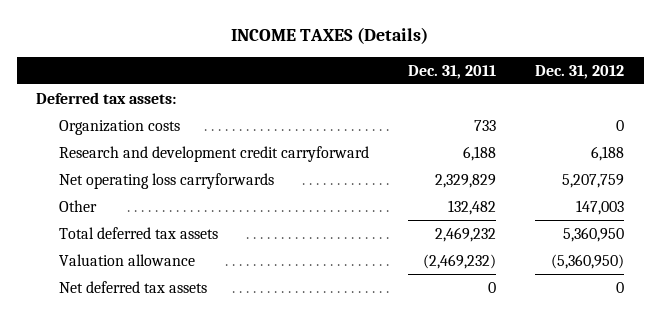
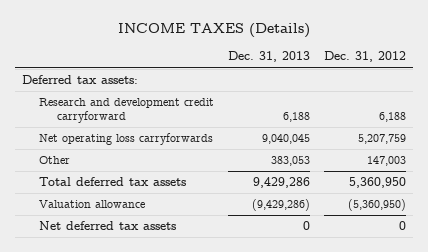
[408,64,497,79] Dec. 31, 2011 -> none
none -> [228,51,311,63] Dec. 31, 2013
[59,119,181,135] Organization costs -> none

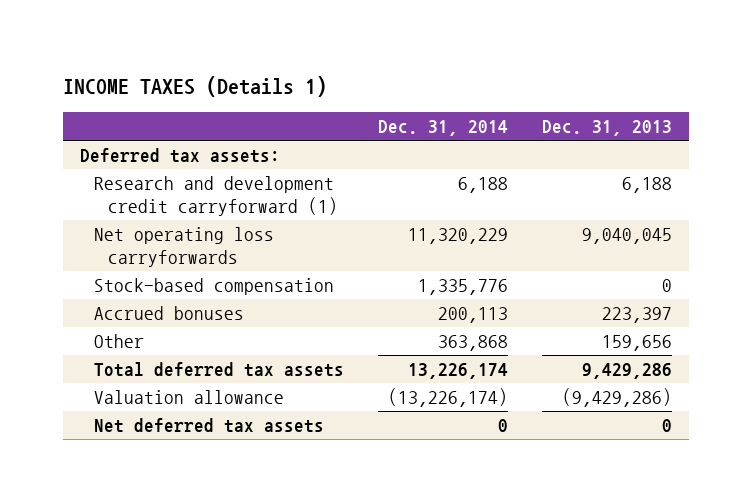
[118,23,311,39] INCOME TAXES (Details) -> [63,75,328,97] INCOME TAXES (Details 1)
[324,51,407,63] Dec. 31, 2012 -> none
none -> [378,120,509,137] Dec. 31, 2014
[39,98,215,124] Research and development credit carryforward -> [94,176,339,216] Research and development credit carryforward (1)
none -> [94,278,335,296] Stock-based compensation
none -> [94,306,245,321] Accrued bonuses
[271,156,311,167] 383,053 -> [602,335,673,352] 159,656

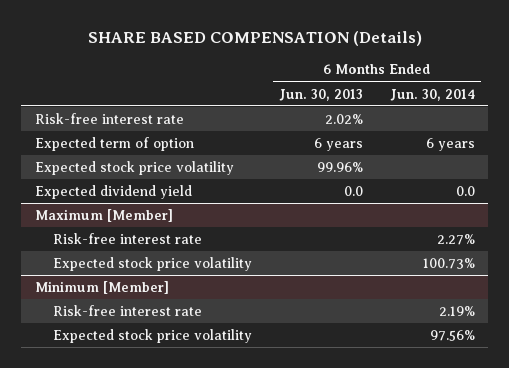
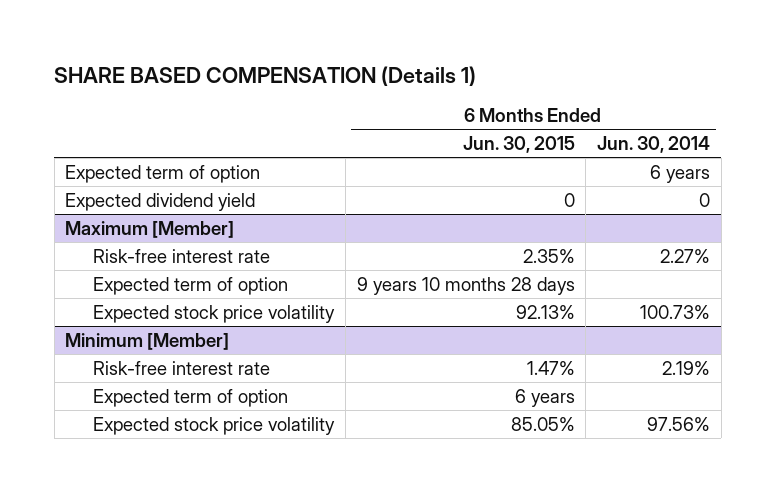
[87,31,422,47] SHARE BASED COMPENSATION (Details) -> [54,66,477,87] SHARE BASED COMPENSATION (Details 1)
[278,88,363,101] Jun. 30, 2013 -> none
none -> [462,136,575,154] Jun. 30, 2015
[34,113,184,125] Risk-free interest rate -> none
[34,161,234,176] Expected stock price volatility -> none
[455,186,475,197] 0.0 -> [699,192,711,207] 0
none -> [93,276,289,295] Expected term of option
none -> [93,388,289,407] Expected term of option

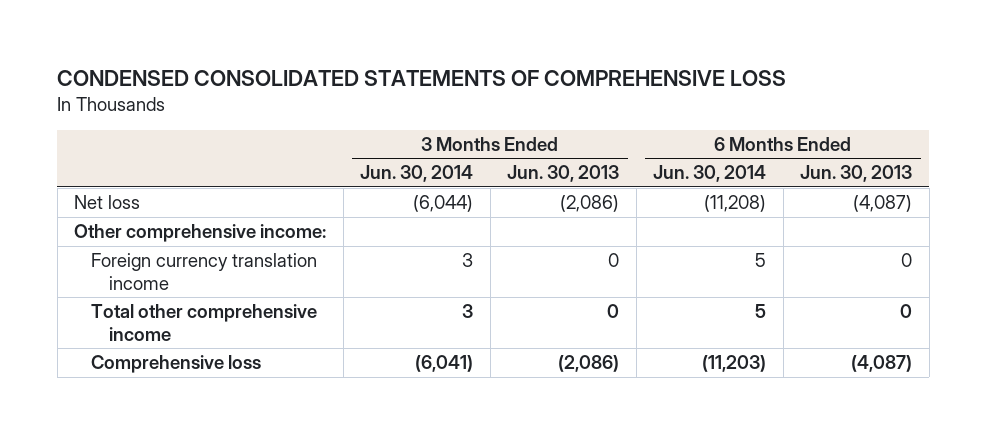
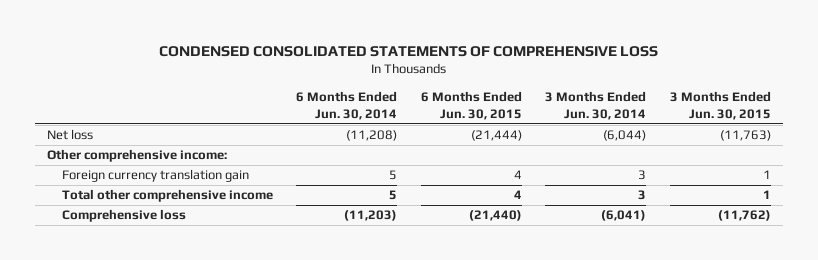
[507,165,620,183] Jun. 30, 2013 -> none
[800,165,913,183] Jun. 30, 2013 -> none
none -> [420,91,522,121] 6 Months Ended Jun. 30, 2015
none -> [669,91,771,121] 3 Months Ended Jun. 30, 2015
[91,253,318,290] Foreign currency translation income -> [61,169,249,183] Foreign currency translation gain

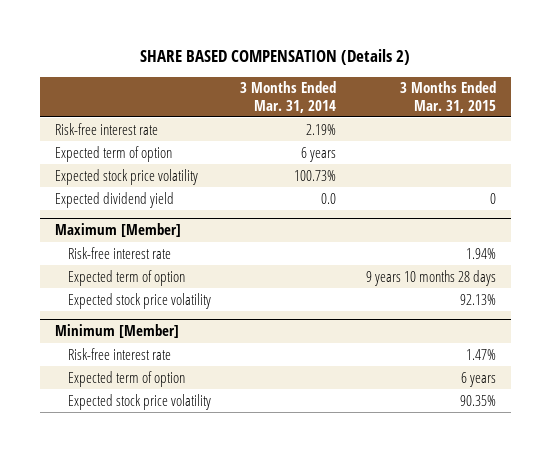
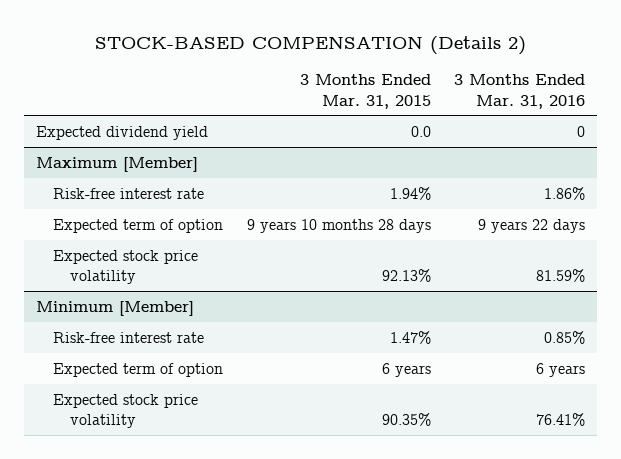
[140,49,411,66] SHARE BASED COMPENSATION (Details 2) -> [94,35,526,55] STOCK-BASED COMPENSATION (Details 2)
[240,81,337,113] 3 Months Ended Mar. 31, 2014 -> none
none -> [454,74,586,109] 3 Months Ended Mar. 31, 2016
[54,122,158,135] Risk-free interest rate -> none
[54,145,172,162] Expected term of option -> none
[54,168,198,185] Expected stock price volatility -> none
[489,192,496,204] 0 -> [410,125,431,137] 0.0

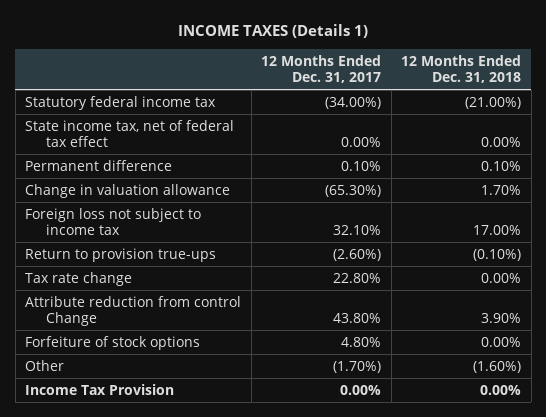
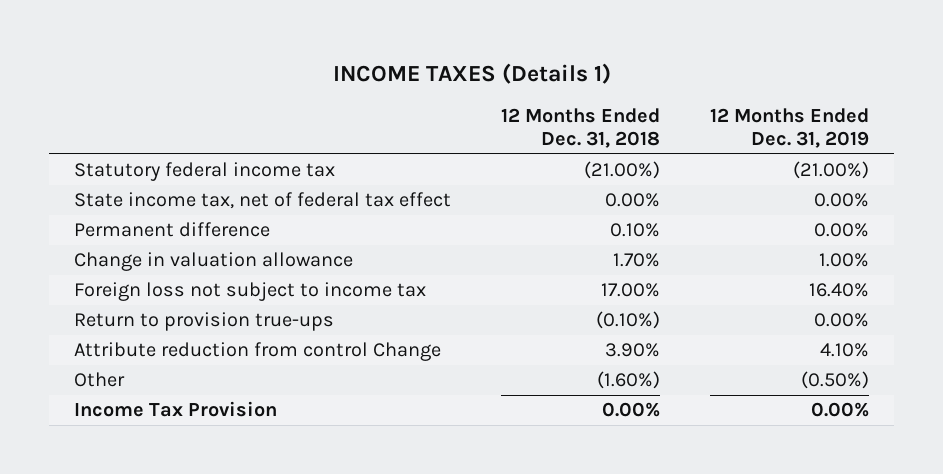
[261,54,382,84] 12 Months Ended Dec. 31, 2017 -> none
none -> [709,108,869,149] 12 Months Ended Dec. 31, 2019
[25,271,133,286] Tax rate change -> none
[25,335,201,350] Forfeiture of stock options -> none

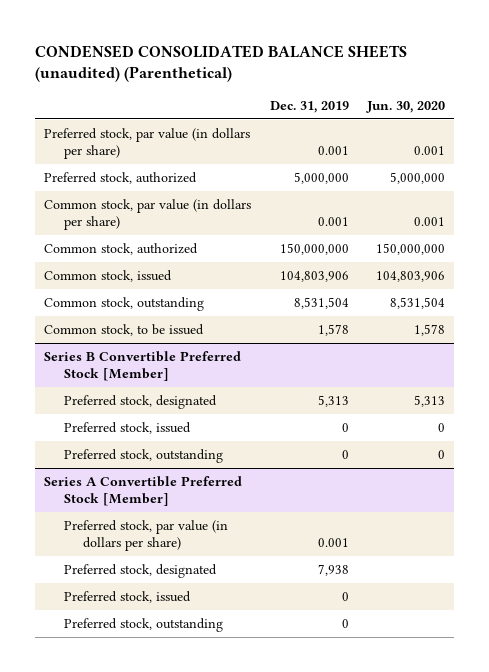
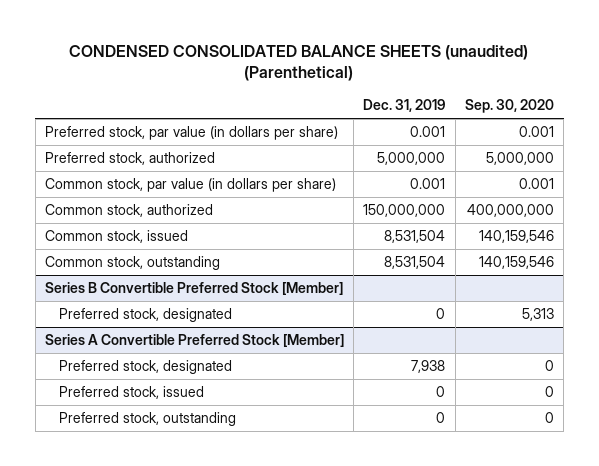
[365,100,445,113] Jun. 30, 2020 -> none
none -> [464,99,554,114] Sep. 30, 2020
[279,270,349,282] 104,803,906 -> [384,230,446,244] 8,531,504
[44,323,205,336] Common stock, to be issued -> none
[63,421,191,434] Preferred stock, issued -> none
[63,448,223,463] Preferred stock, outstanding -> none
[317,394,349,407] 5,313 -> [436,308,446,320] 0
[63,519,228,552] Preferred stock, par value (in dollars per share) -> none

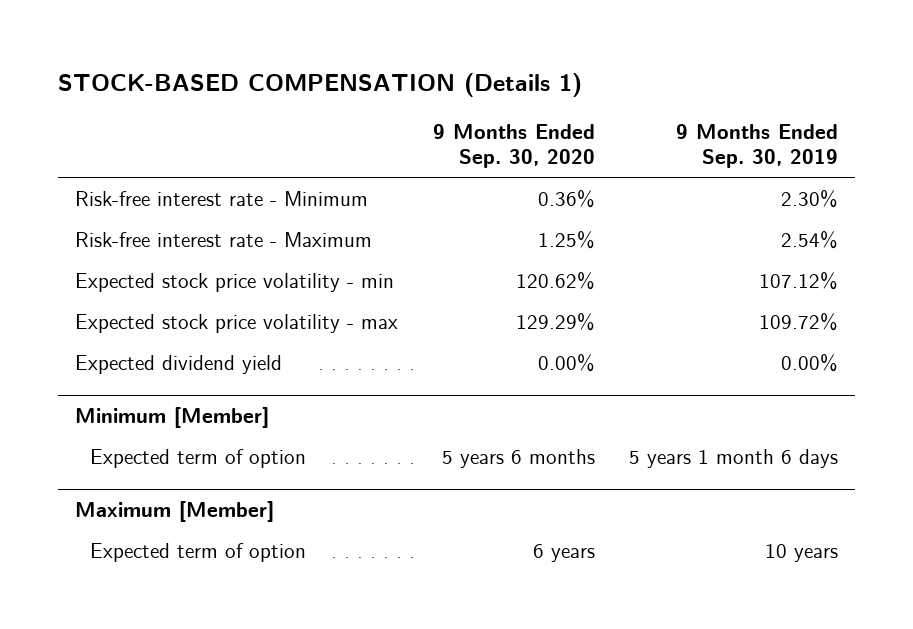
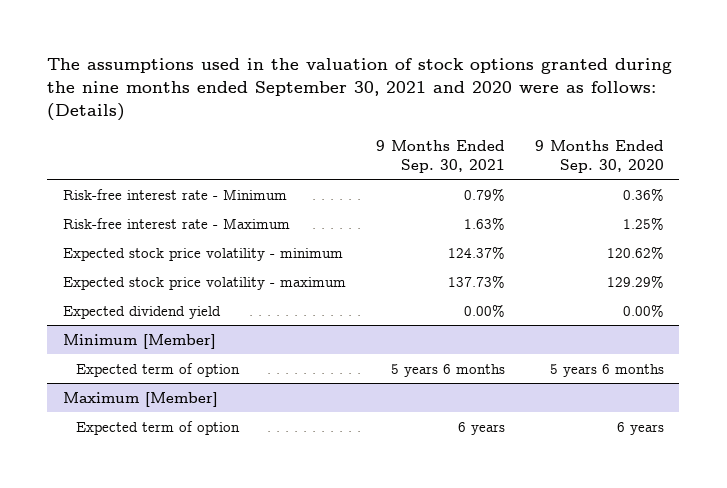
[57,72,582,97] STOCK-BASED COMPENSATION (Details 1) -> [47,58,673,122] The assumptions used in the valuation of stock options granted during the nine months ended September 30, 2021 and 2020 were as follows: (Details)
[676,124,839,168] 9 Months Ended Sep. 30, 2019 -> none
none -> [375,139,505,173] 9 Months Ended Sep. 30, 2021
[75,272,395,292] Expected stock price volatility - min -> [62,247,343,261] Expected stock price volatility - minimum
[75,313,399,333] Expected stock price volatility - max -> [62,276,346,290] Expected stock price volatility - maximum

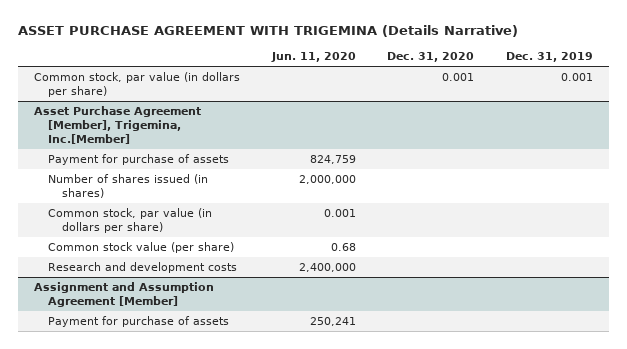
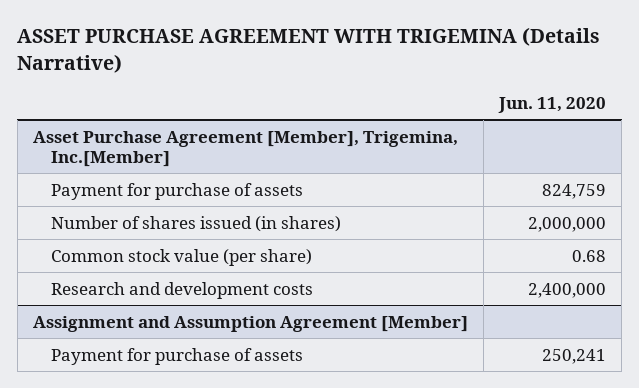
[387,52,475,63] Dec. 31, 2020 -> none
[506,52,594,63] Dec. 31, 2019 -> none
[33,72,240,97] Common stock, par value (in dollars per share) -> none
[47,208,212,233] Common stock, par value (in dollars per share) -> none

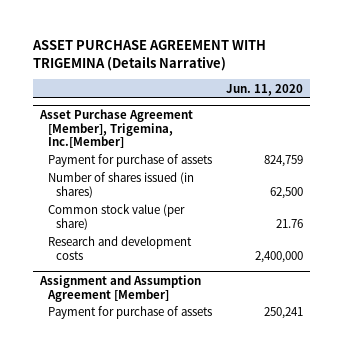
[527,216,606,232] 2,000,000 -> [269,186,303,199] 62,500
[571,249,606,262] 0.68 -> [275,218,303,228] 21.76

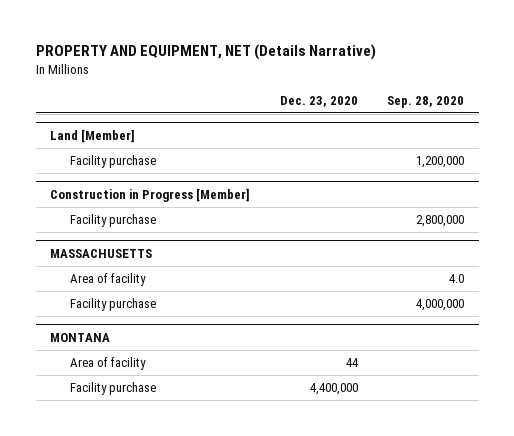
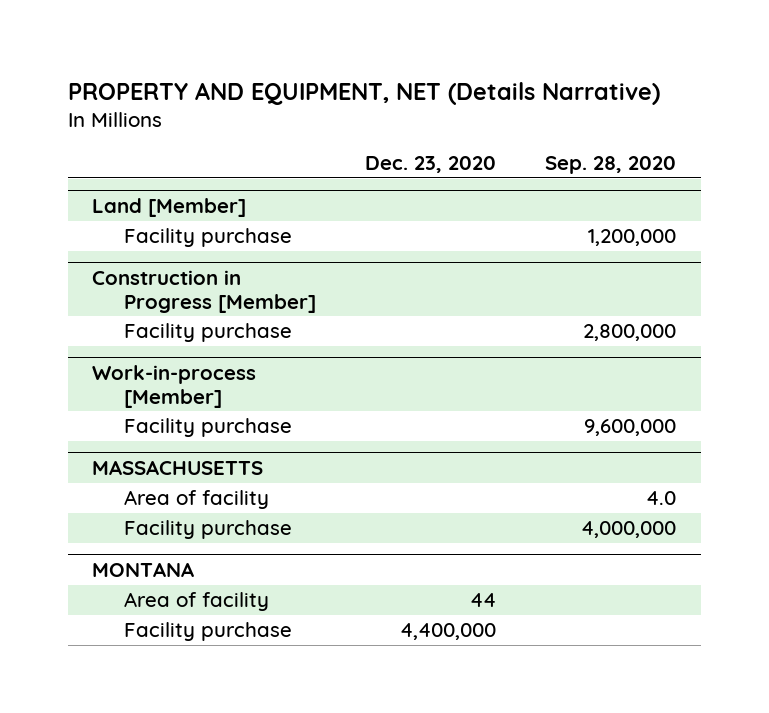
none -> [92,364,257,408] Work-in-process [Member]
none -> [124,418,293,438] Facility purchase

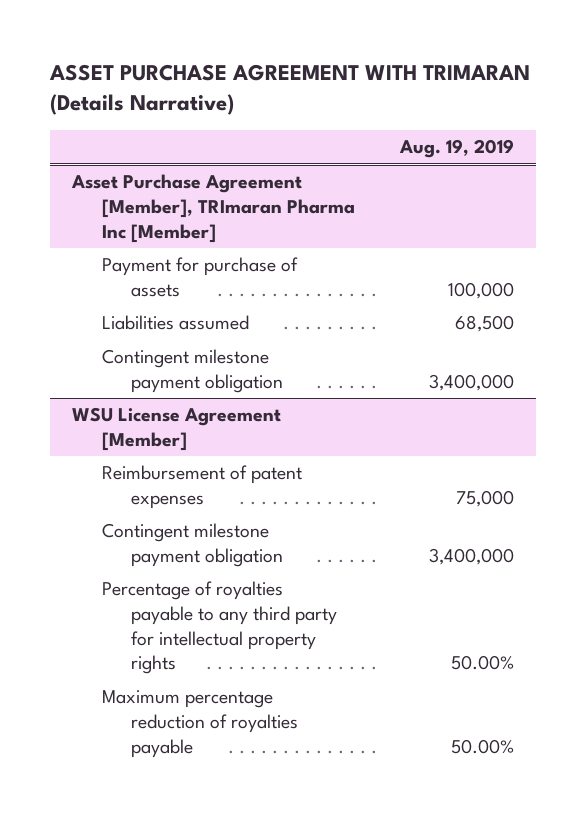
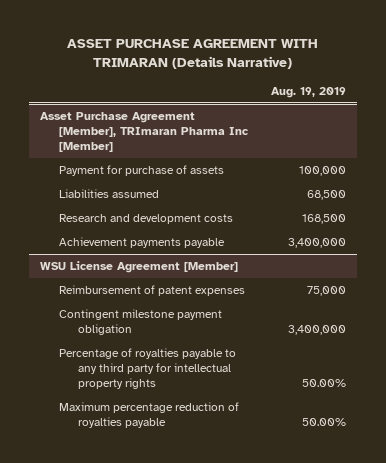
none -> [59,213,234,224] Research and development costs
[101,349,283,393] Contingent milestone payment obligation -> [59,236,226,248] Achievement payments payable

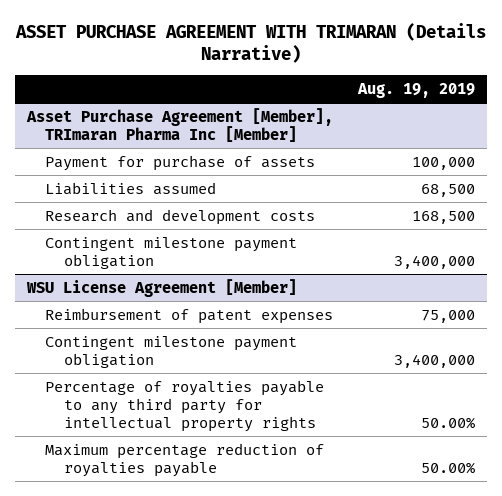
[59,236,226,248] Achievement payments payable -> [45,236,298,269] Contingent milestone payment obligation

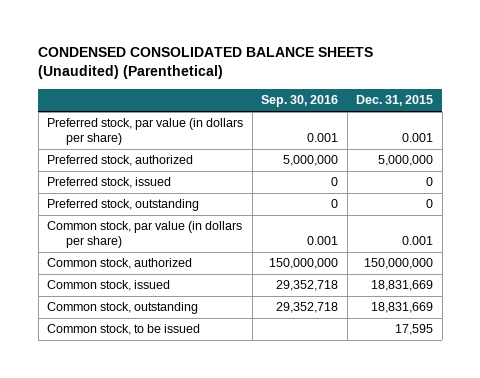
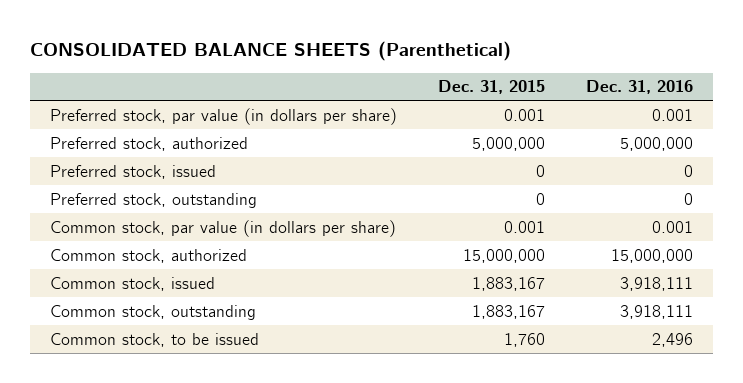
[38,47,374,80] CONDENSED CONSOLIDATED BALANCE SHEETS (Unaudited) (Parenthetical) -> [30,40,512,61] CONSOLIDATED BALANCE SHEETS (Parenthetical)
[261,95,339,108] Sep. 30, 2016 -> none
none -> [585,80,693,95] Dec. 31, 2016
[364,258,434,270] 150,000,000 -> [463,248,546,263] 15,000,000
[371,280,434,292] 18,831,669 -> [472,276,546,291] 1,883,167
[371,302,434,314] 18,831,669 -> [472,304,546,319] 1,883,167
[395,324,434,336] 17,595 -> [504,332,546,347] 1,760

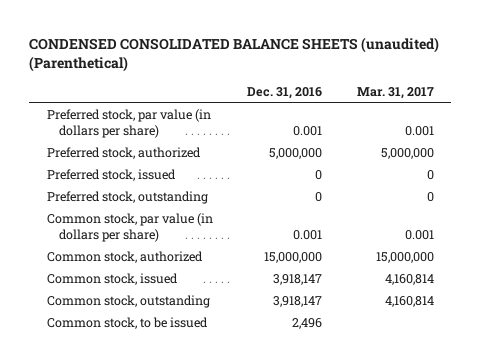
[30,40,512,61] CONSOLIDATED BALANCE SHEETS (Parenthetical) -> [29,36,440,72] CONDENSED CONSOLIDATED BALANCE SHEETS (unaudited) (Parenthetical)
[438,80,546,95] Dec. 31, 2015 -> none
none -> [356,86,434,99] Mar. 31, 2017
[619,276,693,291] 3,918,111 -> [273,273,323,285] 3,918,147
[619,304,693,319] 3,918,111 -> [273,295,323,307] 3,918,147

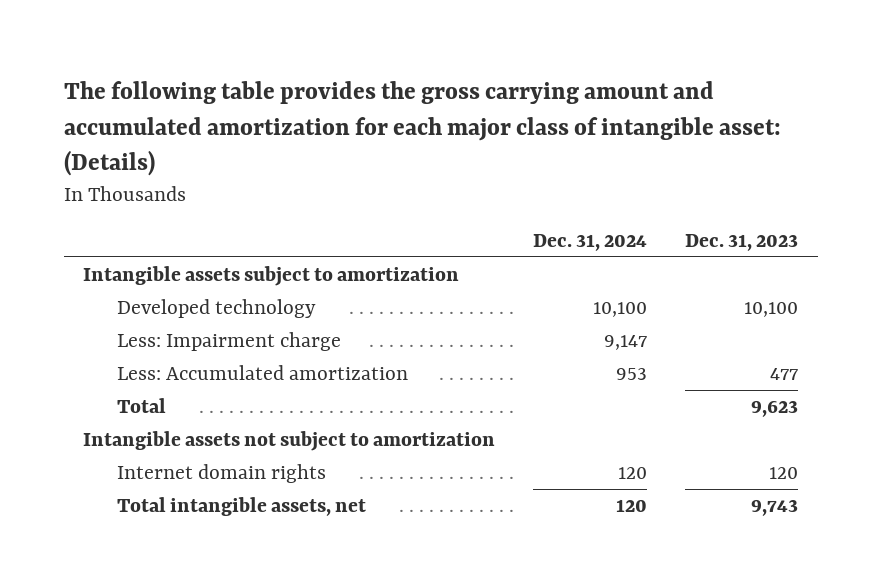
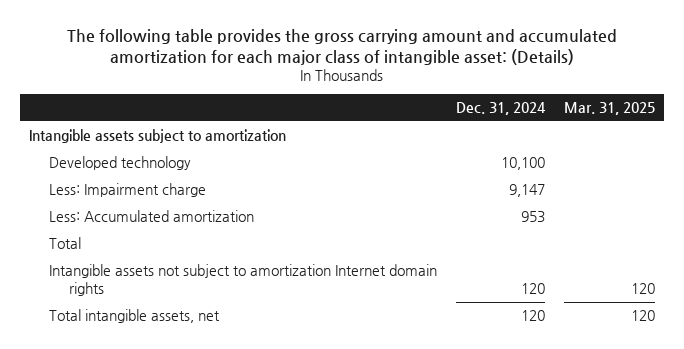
[685,233,799,251] Dec. 31, 2023 -> none
none -> [563,101,655,115] Mar. 31, 2025
[82,431,495,452] Intangible assets not subject to amortization -> none
[117,464,327,484] Internet domain rights -> [49,264,438,296] Intangible assets not subject to amortization Internet domain rights

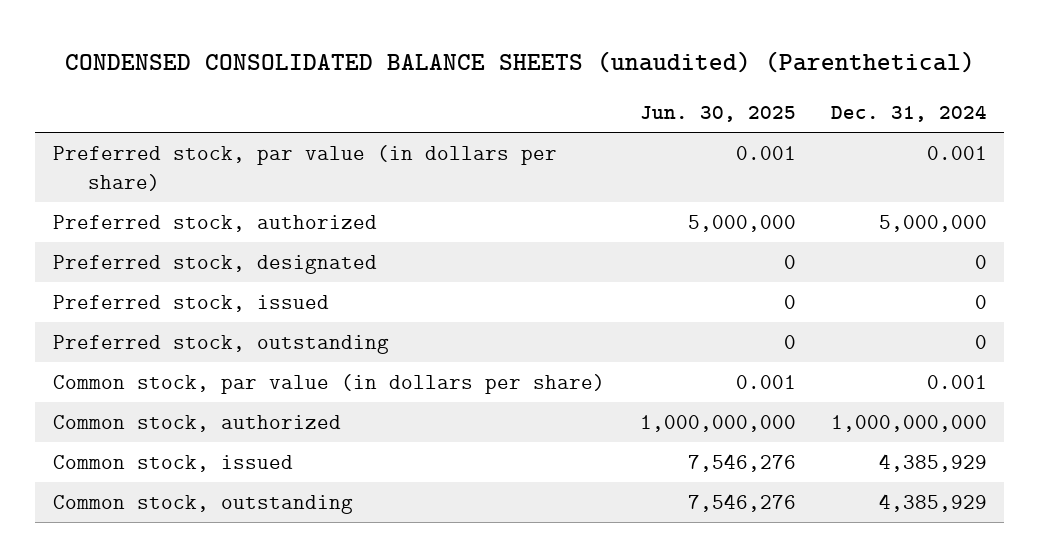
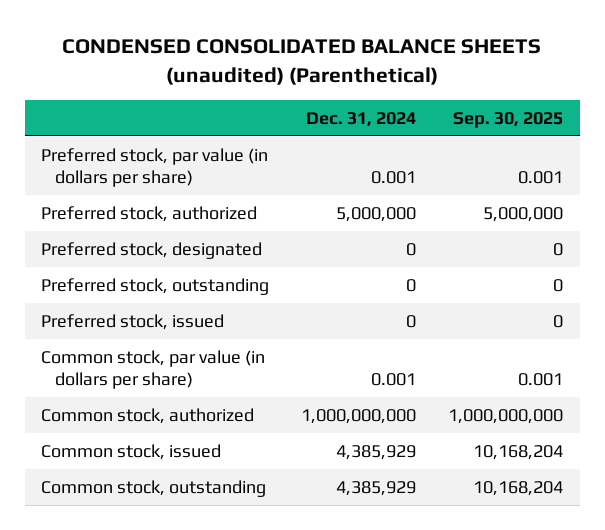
[639,105,796,122] Jun. 30, 2025 -> none
none -> [453,111,564,128] Sep. 30, 2025
[52,294,329,312] Preferred stock, issued -> [41,313,225,330] Preferred stock, issued

